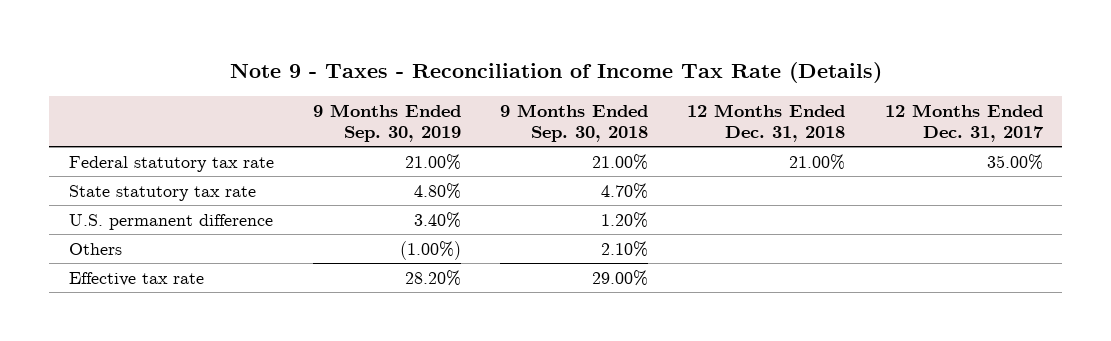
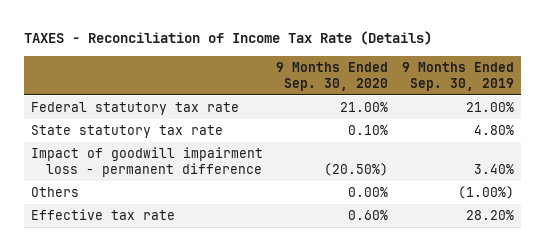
[229,61,882,83] Note 9 - Taxes - Reconciliation of Income Tax Rate (Details) -> [24,31,433,46] TAXES - Reconciliation of Income Tax Rate (Details)
[500,103,649,142] 9 Months Ended Sep. 30, 2018 -> none
[687,103,846,142] 12 Months Ended Dec. 31, 2018 -> none
[884,103,1044,142] 12 Months Ended Dec. 31, 2017 -> none
none -> [276,61,389,91] 9 Months Ended Sep. 30, 2020
[68,214,273,231] U.S. permanent difference -> none
none -> [30,146,263,177] Impact of goodwill impairment loss - permanent difference

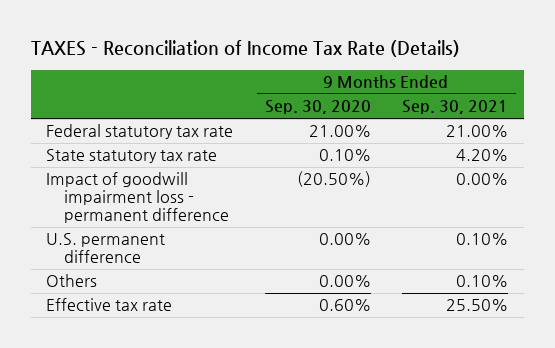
[401,61,514,91] 9 Months Ended Sep. 30, 2019 -> none
none -> [402,100,509,115] Sep. 30, 2021
none -> [46,233,166,264] U.S. permanent difference

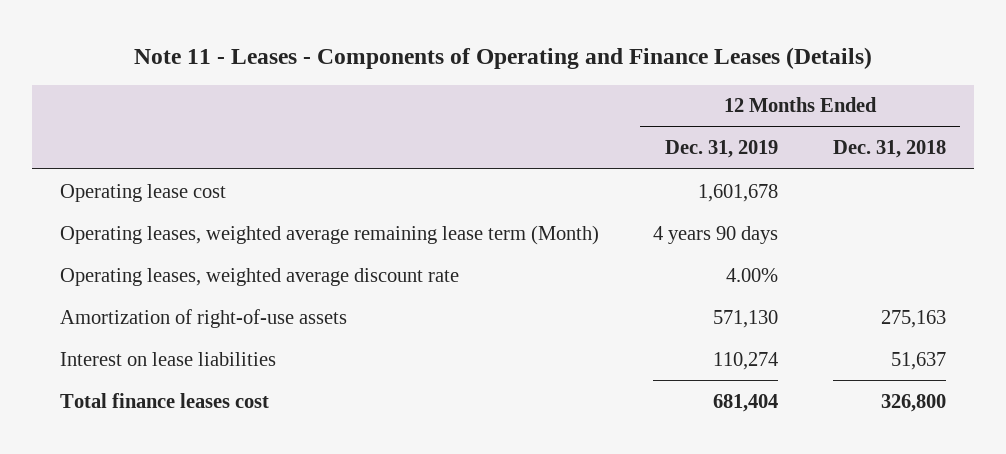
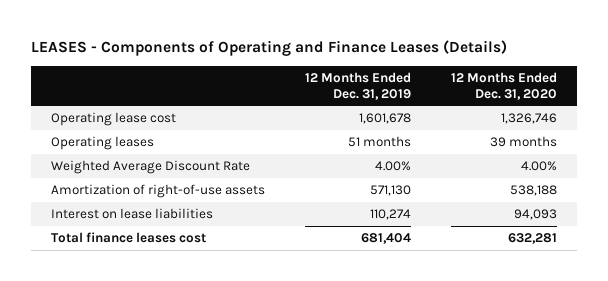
[133,47,872,70] Note 11 - Leases - Components of Operating and Finance Leases (Details) -> [31,40,508,57] LEASES - Components of Operating and Finance Leases (Details)
[833,140,947,159] Dec. 31, 2018 -> none
none -> [450,71,557,100] 12 Months Ended Dec. 31, 2020
[59,224,599,245] Operating leases, weighted average remaining lease term (Month) -> [51,136,155,151] Operating leases
[653,225,779,244] 4 years 90 days -> [348,136,412,148] 51 months
[59,267,459,286] Operating leases, weighted average discount rate -> [51,160,251,175] Weighted Average Discount Rate

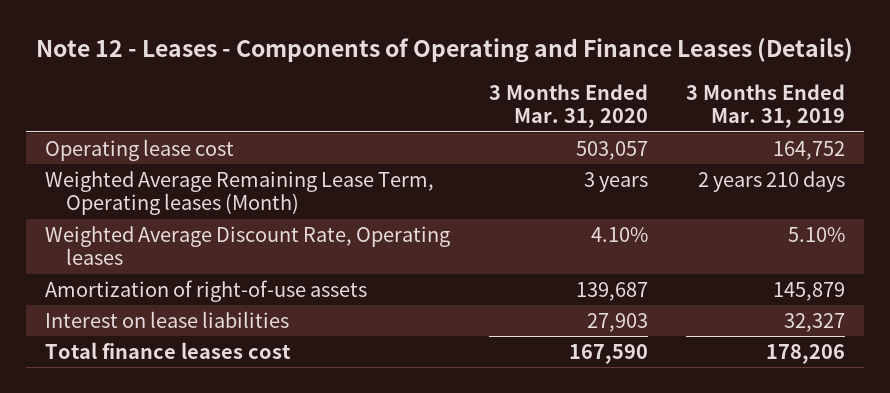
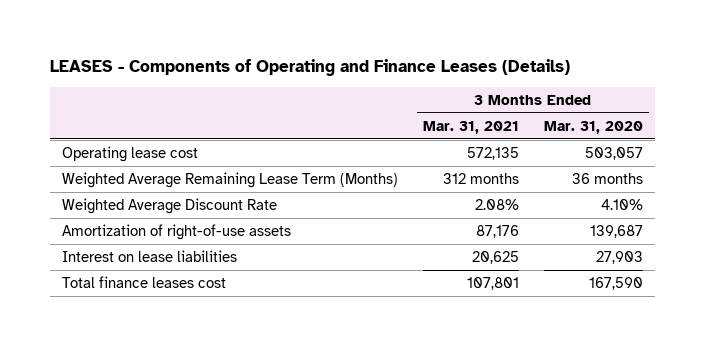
[36,38,854,64] Note 12 - Leases - Components of Operating and Finance Leases (Details) -> [49,59,570,77] LEASES - Components of Operating and Finance Leases (Details)
[685,83,845,129] 3 Months Ended Mar. 31, 2019 -> none
none -> [423,120,520,134] Mar. 31, 2021
[45,170,435,216] Weighted Average Remaining Lease Term, Operating leases (Month) -> [62,171,399,188] Weighted Average Remaining Lease Term (Months)
[583,171,648,192] 3 years -> [571,172,643,184] 36 months
[45,225,451,266] Weighted Average Discount Rate, Operating leases -> [62,197,278,214] Weighted Average Discount Rate

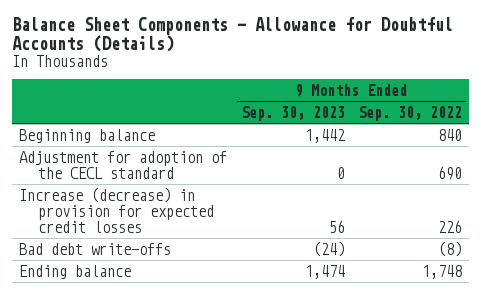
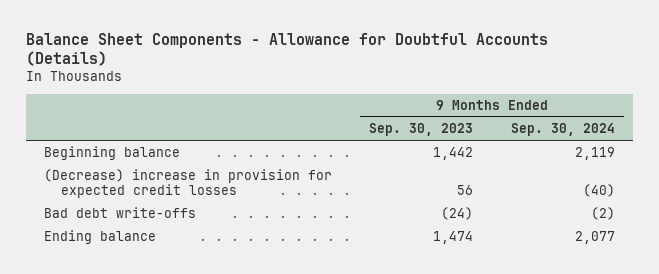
[358,105,463,121] Sep. 30, 2022 -> none
none -> [510,123,615,137] Sep. 30, 2024
[18,150,227,179] Adjustment for adoption of the CECL standard -> none
[18,186,215,233] Increase (decrease) in provision for expected credit losses -> [44,169,333,199] (Decrease) increase in provision for expected credit losses

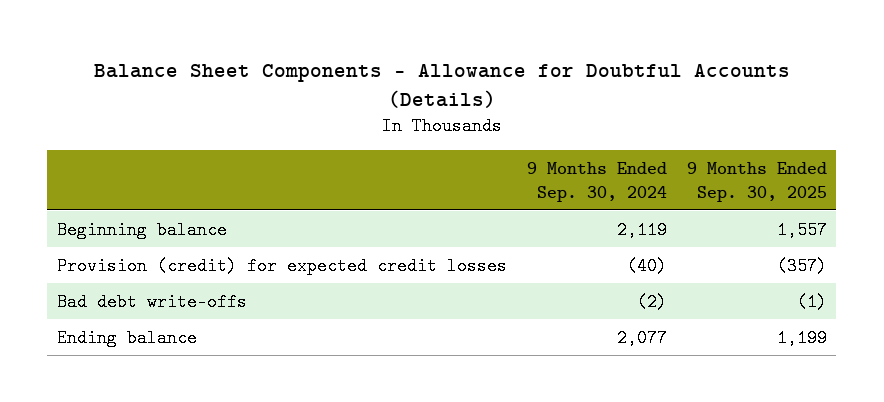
[369,123,474,137] Sep. 30, 2023 -> none
none -> [686,161,827,202] 9 Months Ended Sep. 30, 2025
[44,169,333,199] (Decrease) increase in provision for expected credit losses -> [57,256,508,275] Provision (credit) for expected credit losses

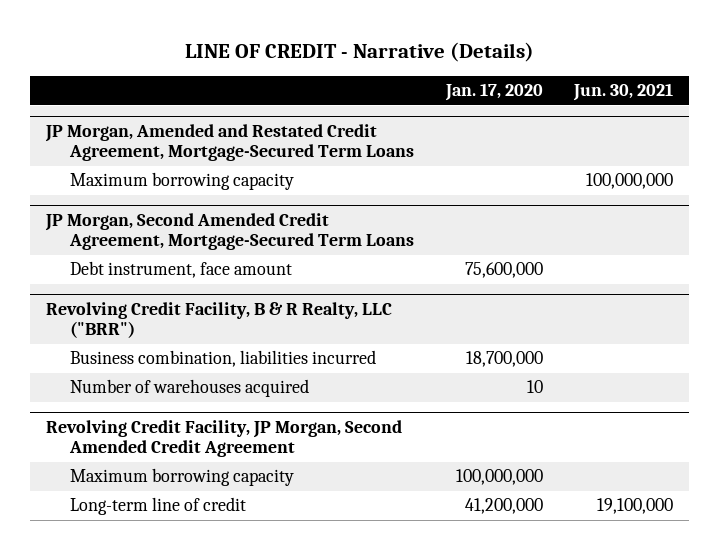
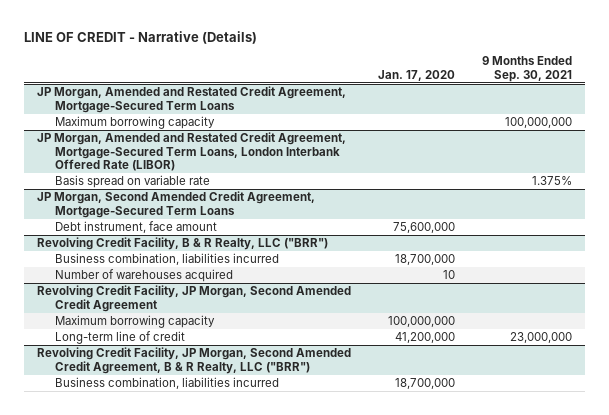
[573,83,674,102] Jun. 30, 2021 -> none
none -> [481,56,572,82] 9 Months Ended Sep. 30, 2021
none -> [37,132,347,172] JP Morgan, Amended and Restated Credit Agreement, Mortgage-Secured Term Loans, London Interbank Offered Rate (LIBOR)
none -> [55,175,211,189] Basis spread on variable rate
none -> [37,347,352,374] Revolving Credit Facility, JP Morgan, Second Amended Credit Agreement, B & R Realty, LLC ("BRR")
none -> [55,377,280,390] Business combination, liabilities incurred

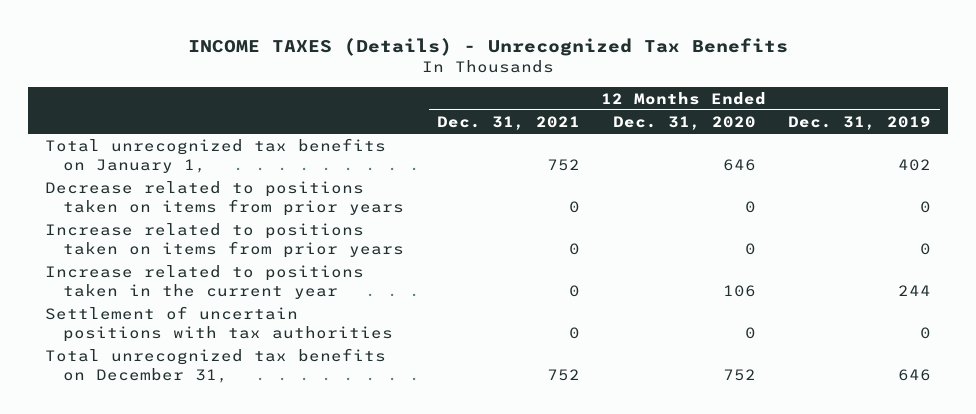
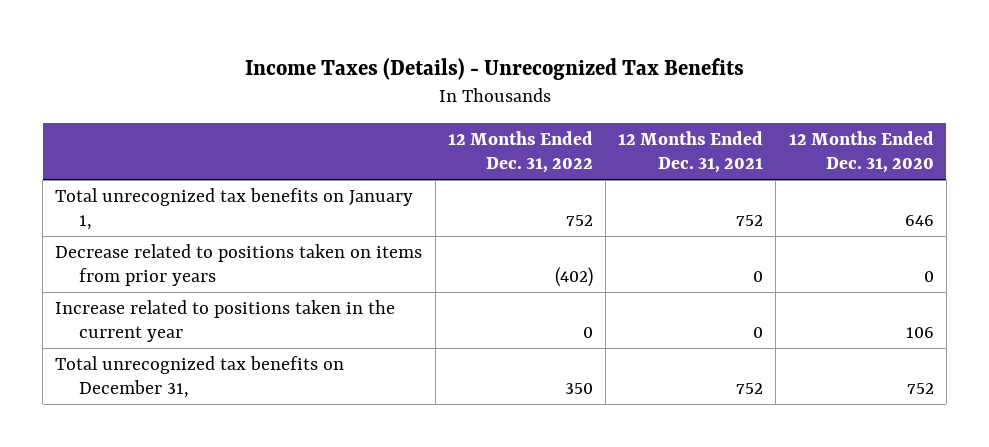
[188,37,789,56] INCOME TAXES (Details) - Unrecognized Tax Benefits -> [244,57,744,80] Income Taxes (Details) - Unrecognized Tax Benefits
[788,115,932,130] Dec. 31, 2019 -> none
none -> [447,130,593,174] 12 Months Ended Dec. 31, 2022
[44,222,404,259] Increase related to positions taken on items from prior years -> none
[44,305,393,343] Settlement of uncertain positions with tax authorities -> none

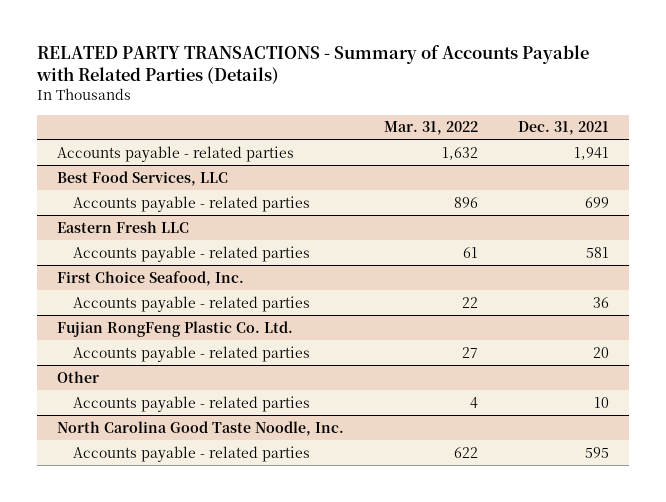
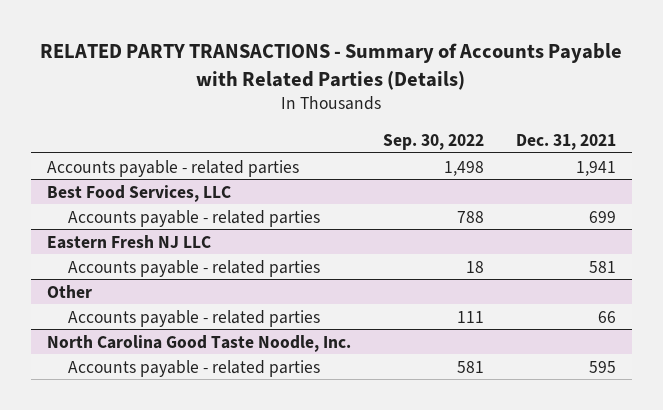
[384,121,479,136] Mar. 31, 2022 -> none
none -> [382,133,484,150] Sep. 30, 2022
[57,220,190,233] Eastern Fresh LLC -> [46,234,211,249] Eastern Fresh NJ LLC
[57,270,245,286] First Choice Seafood, Inc. -> none
[72,295,310,312] Accounts payable - related parties -> none
[57,320,294,337] Fujian RongFeng Plastic Co. Ltd. -> none
[72,345,310,362] Accounts payable - related parties -> none
[593,396,609,408] 10 -> [597,310,616,323] 66

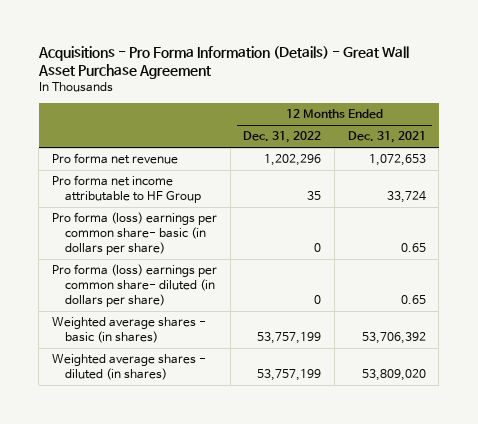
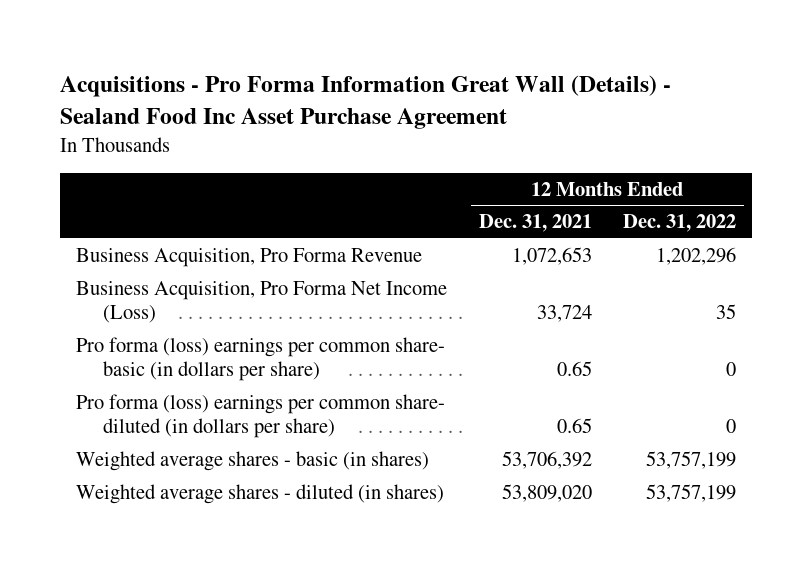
[37,46,409,80] Acquisitions - Pro Forma Information (Details) - Great Wall Asset Purchase Agreement -> [60,75,672,130] Acquisitions - Pro Forma Information Great Wall (Details) - Sealand Food Inc Asset Purchase Agreement
[52,153,179,165] Pro forma net revenue -> [76,248,423,268] Business Acquisition, Pro Forma Revenue
[52,175,202,204] Pro forma net income attributable to HF Group -> [76,281,448,324] Business Acquisition, Pro Forma Net Income (Loss)

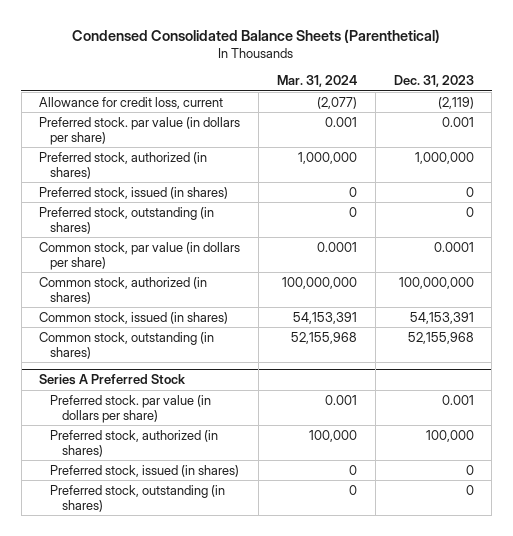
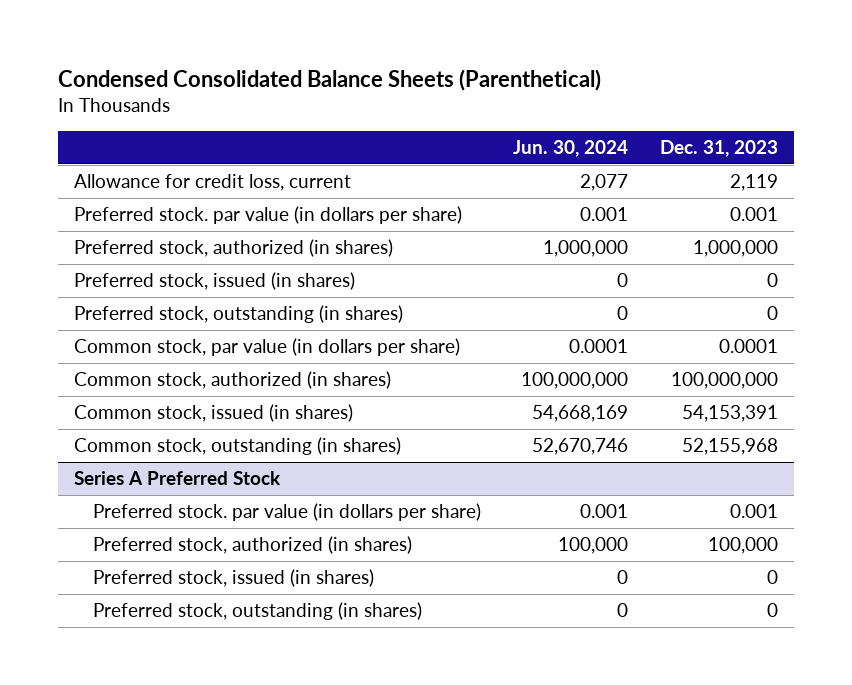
[276,75,357,88] Mar. 31, 2024 -> none
none -> [513,140,629,158] Jun. 30, 2024
[437,96,474,109] (2,119) -> [729,174,778,192] 2,119

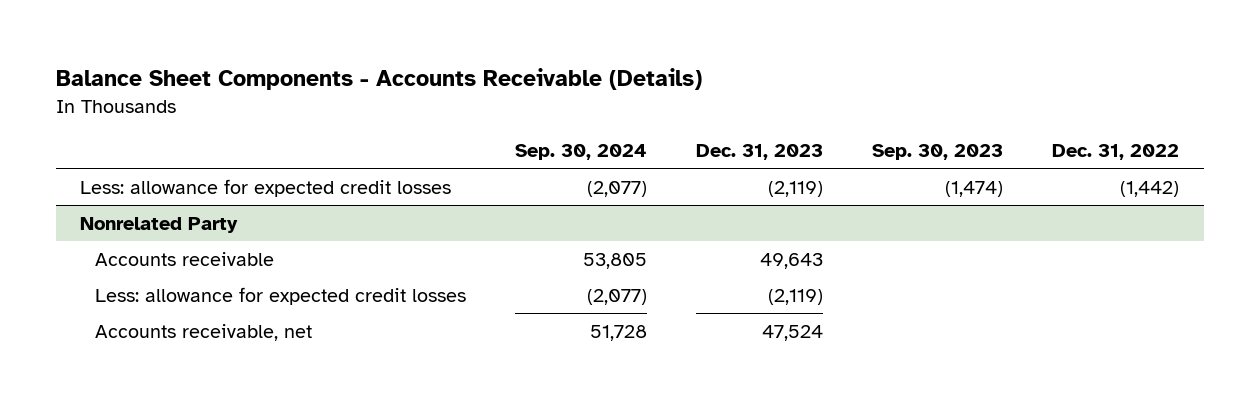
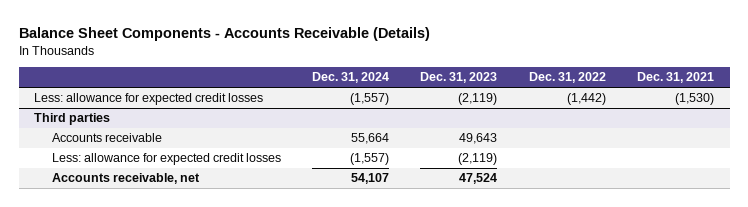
[514,143,647,160] Sep. 30, 2024 -> none
[872,143,1004,160] Sep. 30, 2023 -> none
none -> [311,72,389,84] Dec. 31, 2024
none -> [636,72,714,84] Dec. 31, 2021
[80,216,239,233] Nonrelated Party -> [34,113,111,126] Third parties

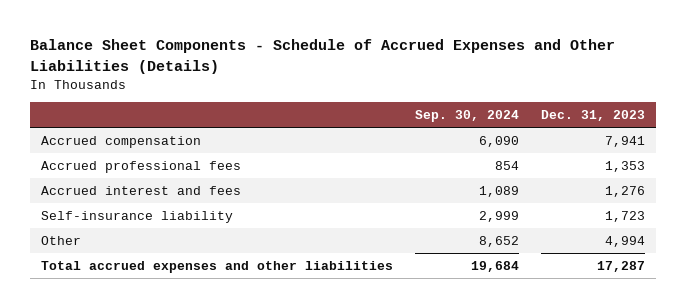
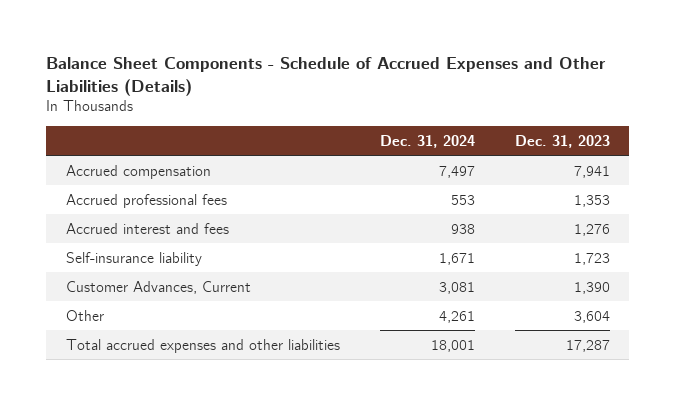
[415,109,520,122] Sep. 30, 2024 -> none
none -> [379,134,475,148] Dec. 31, 2024
none -> [65,280,251,294] Customer Advances, Current
[605,235,646,247] 4,994 -> [573,310,610,323] 3,604

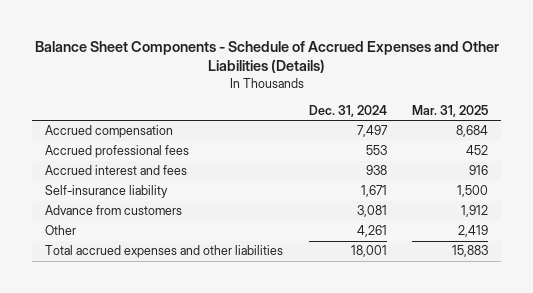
[514,134,610,148] Dec. 31, 2023 -> none
none -> [412,104,489,117] Mar. 31, 2025
[65,280,251,294] Customer Advances, Current -> [45,205,183,216] Advance from customers

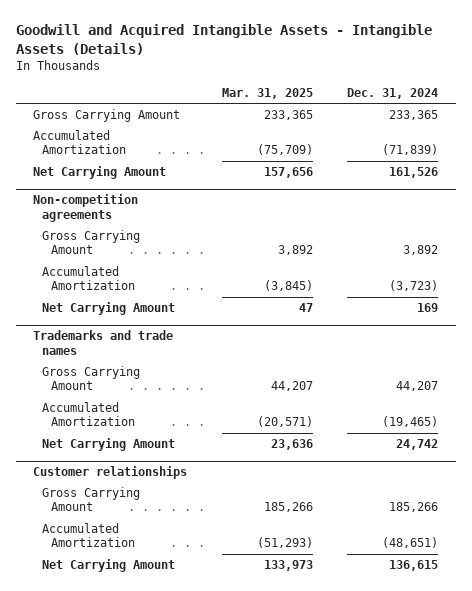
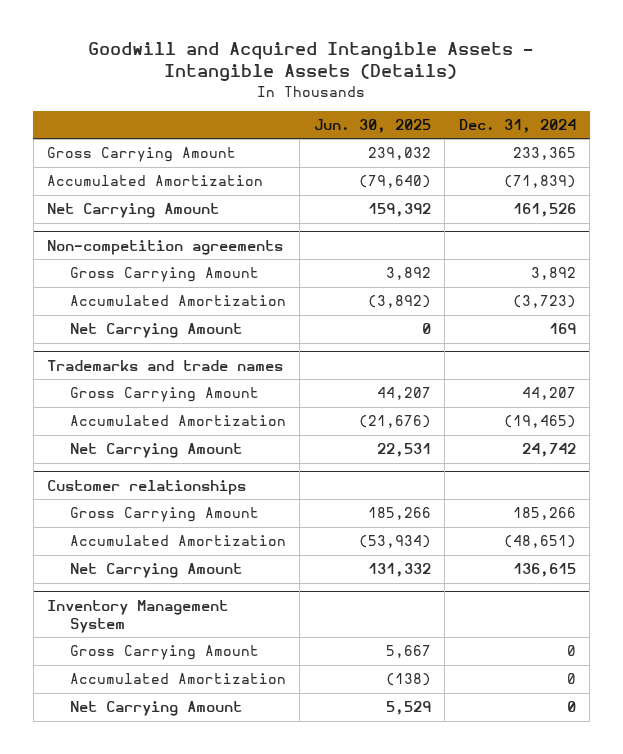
[221,88,313,100] Mar. 31, 2025 -> none
none -> [313,118,431,133] Jun. 30, 2025
none -> [47,600,229,633] Inventory Management System
none -> [69,645,259,661] Gross Carrying Amount
none -> [69,673,286,685] Accumulated Amortization
none -> [69,701,242,717] Net Carrying Amount

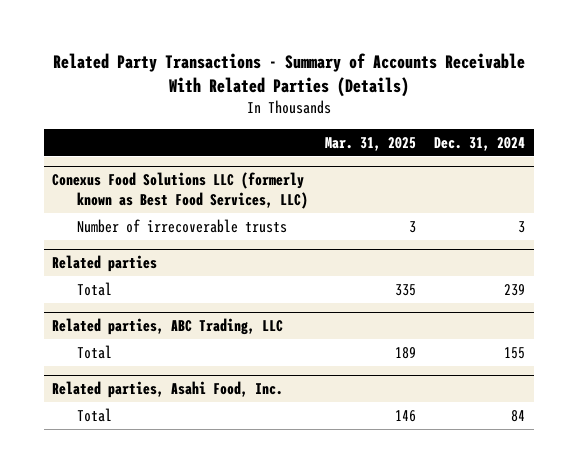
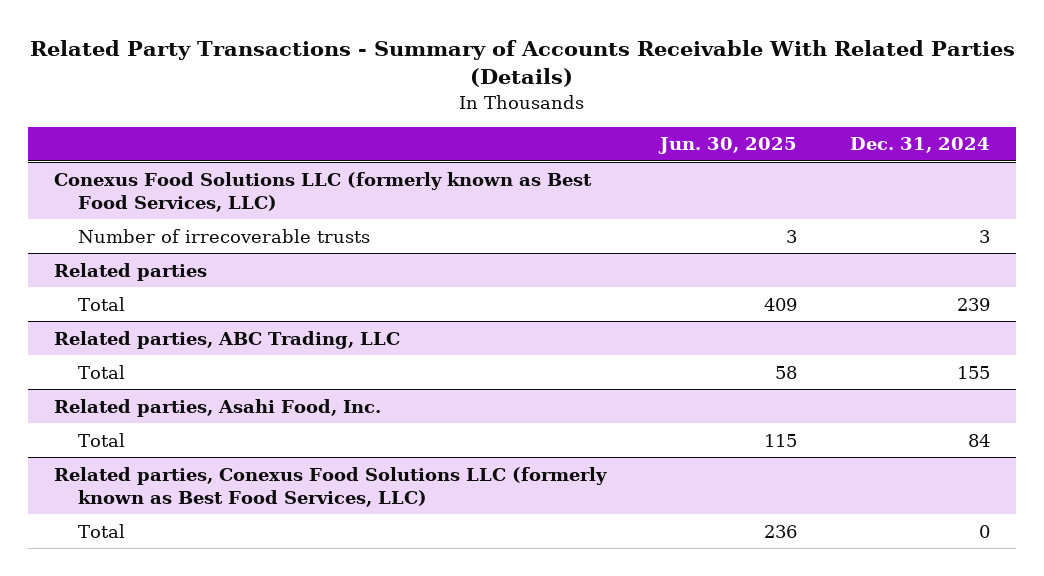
[325,136,417,151] Mar. 31, 2025 -> none
none -> [657,137,797,155] Jun. 30, 2025
none -> [54,466,608,507] Related parties, Conexus Food Solutions LLC (formerly known as Best Food Services, LLC)
none -> [78,523,126,538] Total

